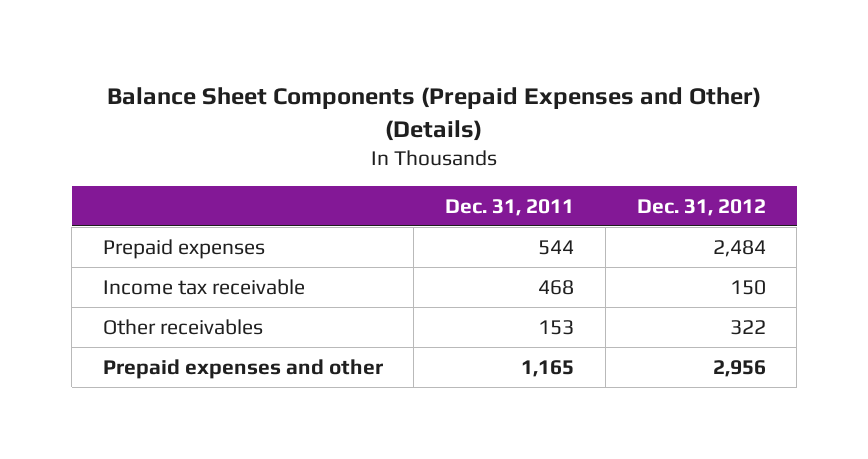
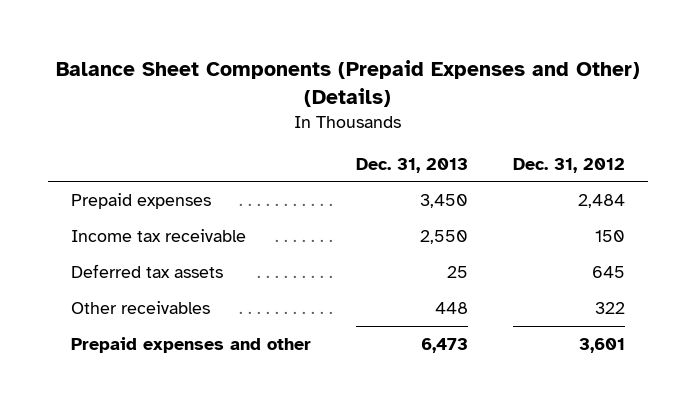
[445,198,575,216] Dec. 31, 2011 -> none
none -> [355,157,468,173] Dec. 31, 2013
none -> [70,263,223,278] Deferred tax assets
[712,359,766,377] 2,956 -> [578,337,625,353] 3,601

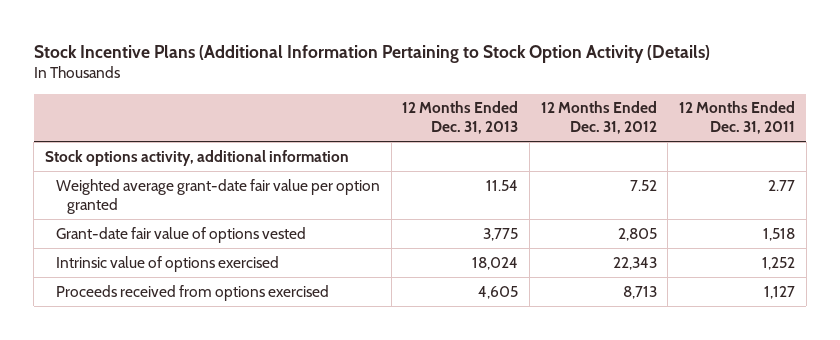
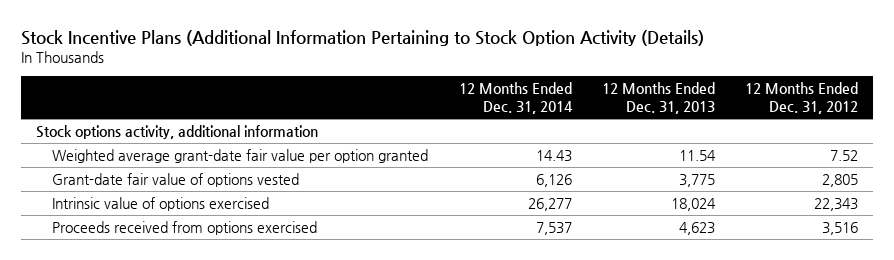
[679,101,796,135] 12 Months Ended Dec. 31, 2011 -> none
none -> [458,82,573,115] 12 Months Ended Dec. 31, 2014
[478,285,519,299] 4,605 -> [678,221,715,235] 4,623
[622,285,657,299] 8,713 -> [822,221,859,235] 3,516

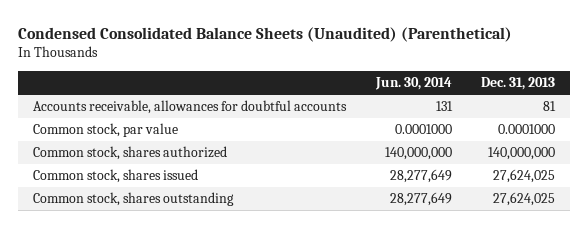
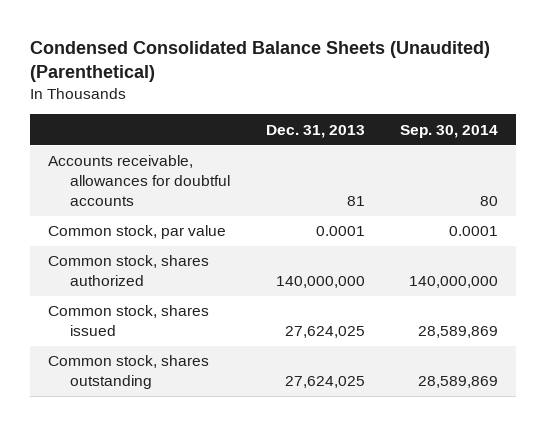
[374,77,452,91] Jun. 30, 2014 -> none
none -> [400,124,499,138] Sep. 30, 2014
[498,124,556,135] 0.0001000 -> [315,226,365,237] 0.0001

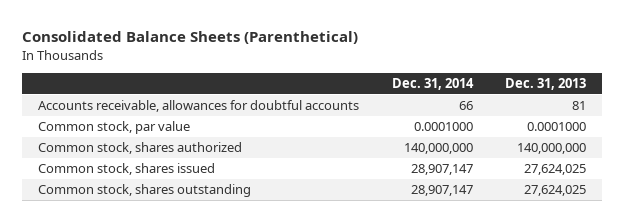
[29,40,490,82] Condensed Consolidated Balance Sheets (Unaudited) (Parenthetical) -> [22,31,359,45] Consolidated Balance Sheets (Parenthetical)
[400,124,499,138] Sep. 30, 2014 -> none
none -> [391,77,474,90] Dec. 31, 2014
[315,226,365,237] 0.0001 -> [526,122,586,132] 0.0001000

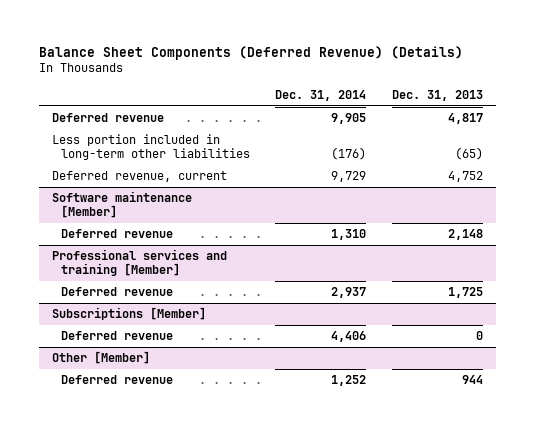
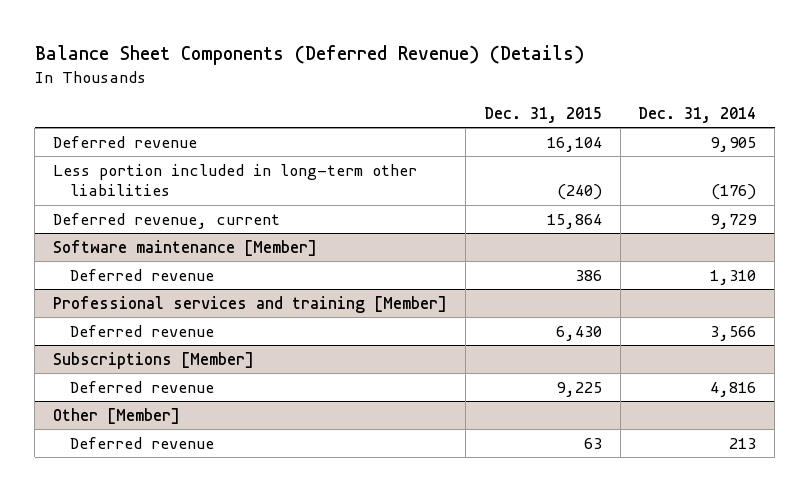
[391,89,483,101] Dec. 31, 2013 -> none
none -> [483,106,602,123] Dec. 31, 2015
[331,287,367,299] 2,937 -> [710,325,757,341] 3,566
[331,331,367,343] 4,406 -> [710,381,757,397] 4,816
[331,375,367,387] 1,252 -> [729,437,757,449] 213

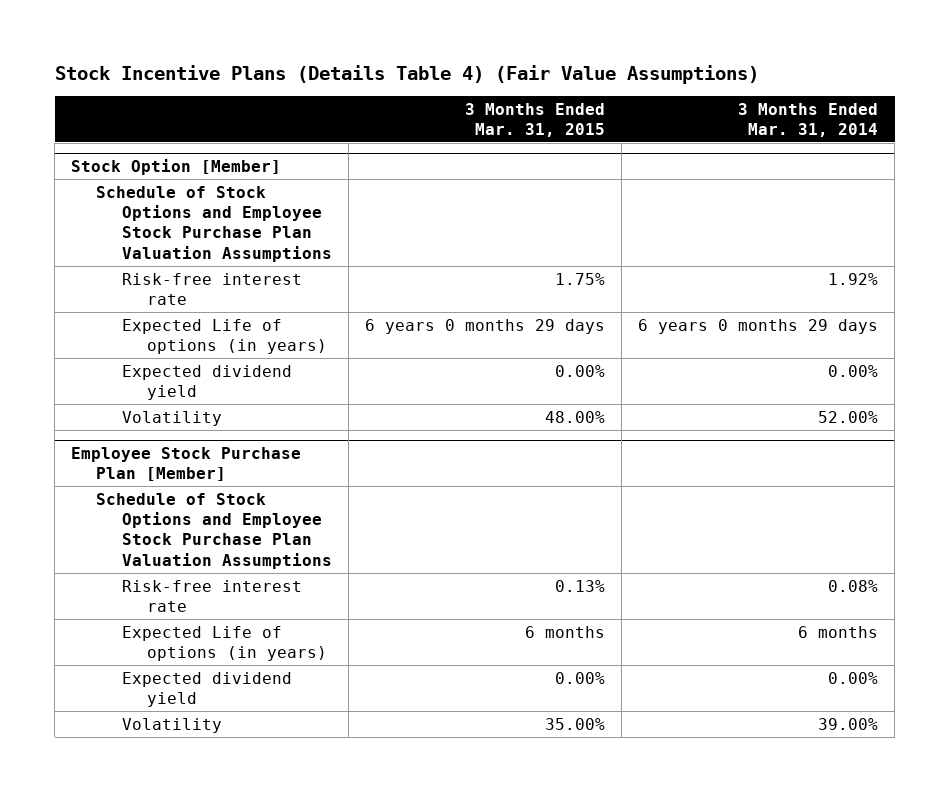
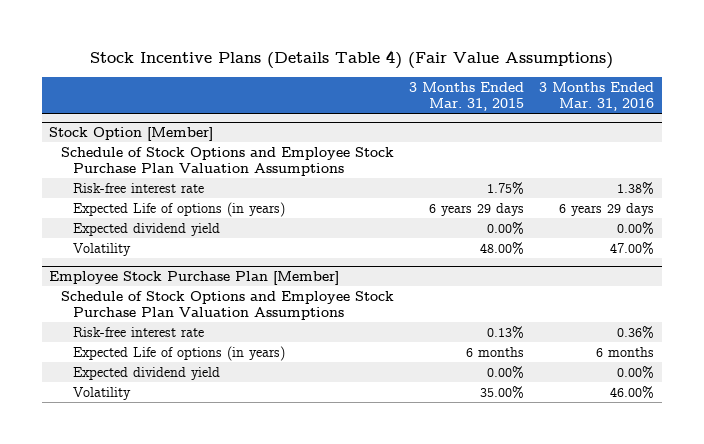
[738,102,879,137] 3 Months Ended Mar. 31, 2014 -> none
none -> [539,81,655,112] 3 Months Ended Mar. 31, 2016
[365,318,606,334] 6 years 0 months 29 days -> [429,202,525,216] 6 years 29 days

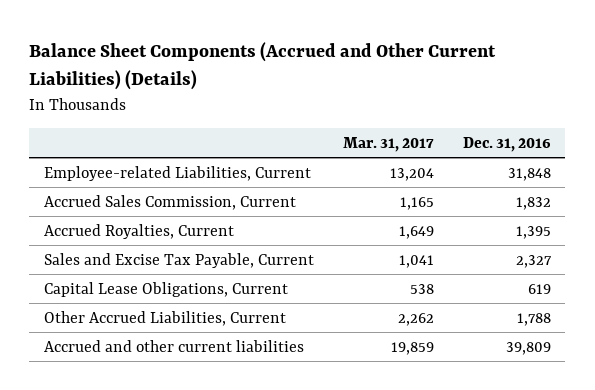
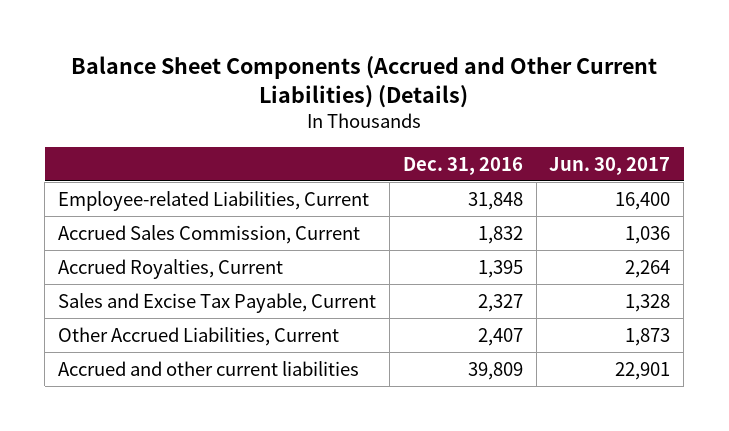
[342,136,434,152] Mar. 31, 2017 -> none
none -> [549,156,671,175] Jun. 30, 2017
[43,281,288,297] Capital Lease Obligations, Current -> none
[516,312,551,326] 1,788 -> [477,327,523,346] 2,407

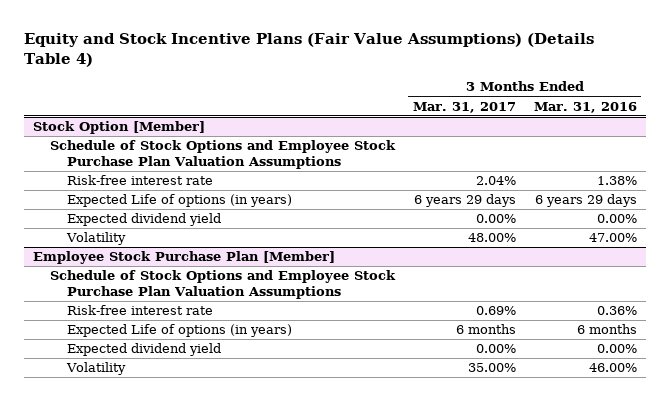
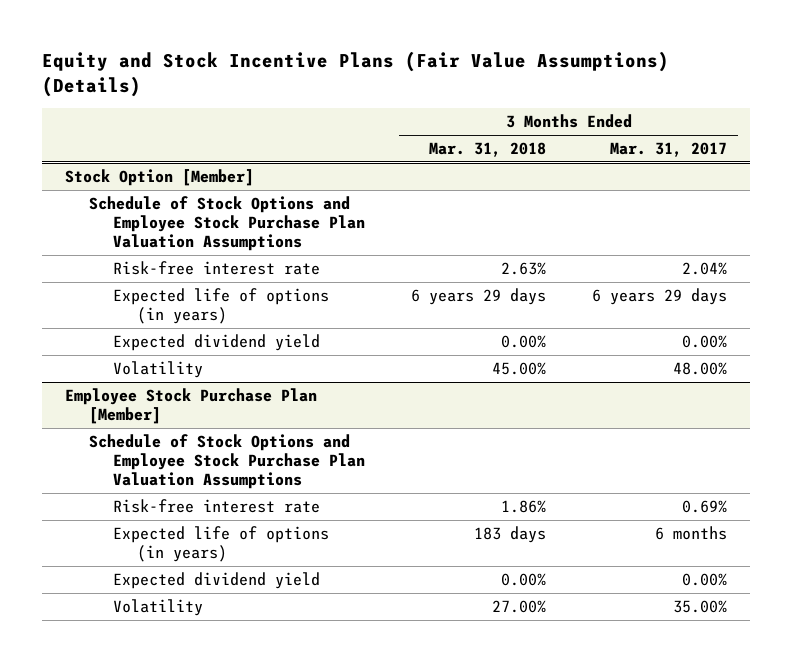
[24,32,595,67] Equity and Stock Incentive Plans (Fair Value Assumptions) (Details Table 4) -> [42,51,670,98] Equity and Stock Incentive Plans (Fair Value Assumptions) (Details)
[533,101,637,113] Mar. 31, 2016 -> none
none -> [428,142,546,158] Mar. 31, 2018
[66,194,292,208] Expected Life of options (in years) -> [112,288,329,325] Expected life of options (in years)
[66,324,292,338] Expected Life of options (in years) -> [112,526,329,563] Expected life of options (in years)

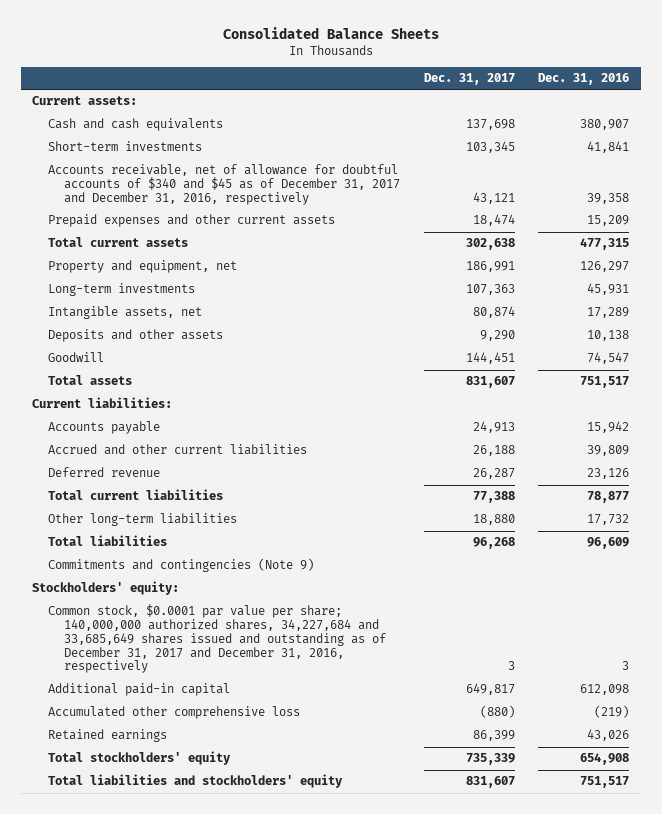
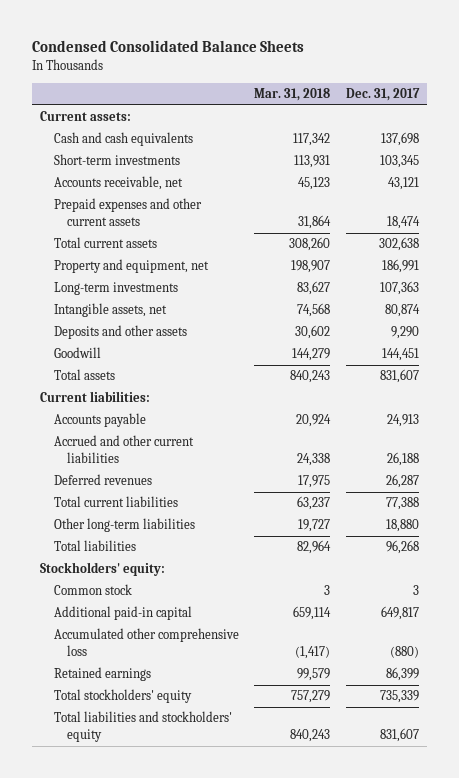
[222,26,439,39] Consolidated Balance Sheets -> [32,40,305,53] Condensed Consolidated Balance Sheets
[538,73,630,86] Dec. 31, 2016 -> none
none -> [254,88,331,102] Mar. 31, 2018
[48,164,400,205] Accounts receivable, net of allowance for doubtful accounts of $340 and $45 as of December 31, 2017 and December 31, 2016, respectively -> [53,176,183,191] Accounts receivable, net
[48,467,161,478] Deferred revenue -> [53,474,152,486] Deferred revenues
[48,558,315,573] Commitments and contingencies (Note 9) -> none
[48,604,386,674] Common stock, $0.0001 par value per share; 140,000,000 authorized shares, 34,227,684 and 33,685,649 shares issued and outstanding as of December 31, 2017 and December 31, 2016, respectively -> [53,584,132,596] Common stock

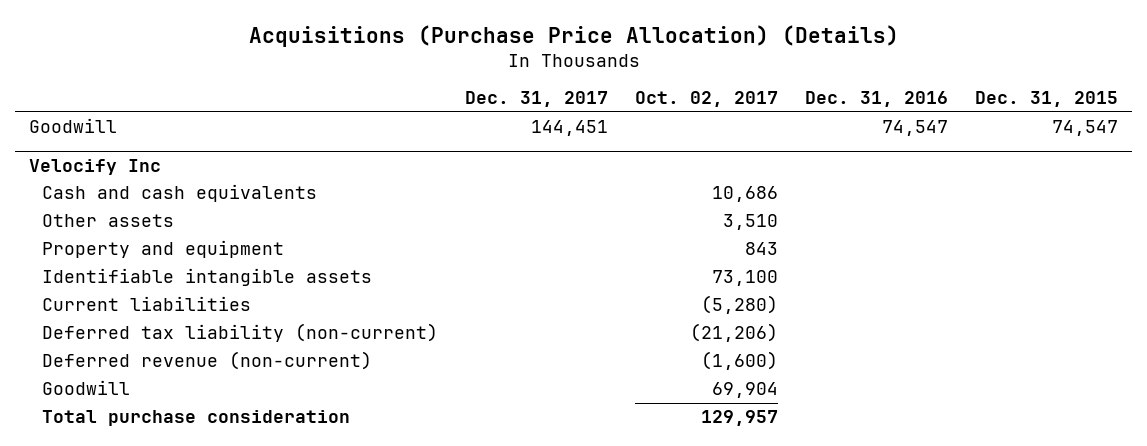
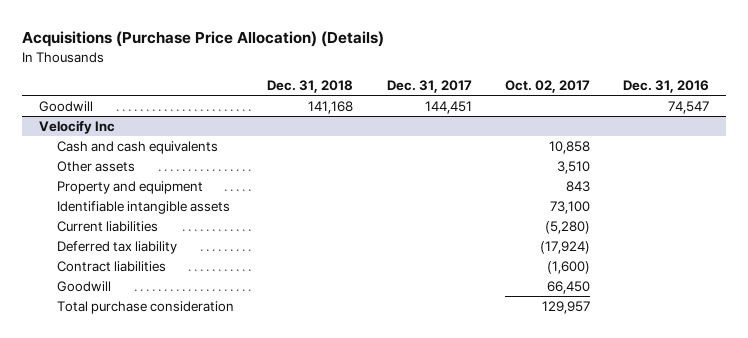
[975,91,1119,108] Dec. 31, 2015 -> none
none -> [267,80,354,94] Dec. 31, 2018
[712,186,779,203] 10,686 -> [548,140,590,154] 10,858
[42,323,439,343] Deferred tax liability (non-current) -> [56,240,177,254] Deferred tax liability
[690,323,779,343] (21,206) -> [539,240,590,254] (17,924)
[42,351,373,371] Deferred revenue (non-current) -> [56,260,166,272] Contract liabilities
[712,382,779,399] 69,904 -> [546,280,590,294] 66,450

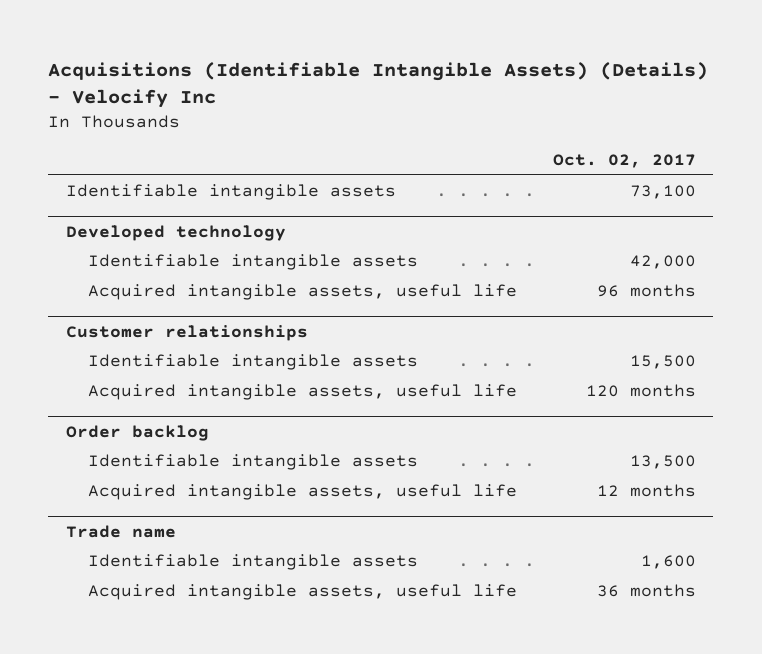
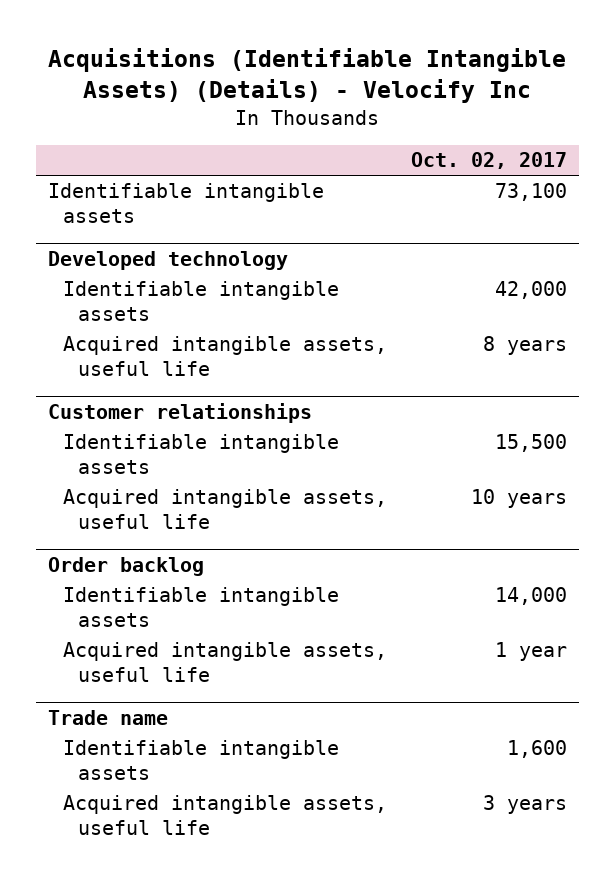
[596,284,696,298] 96 months -> [483,336,568,356] 8 years
[585,384,696,398] 120 months -> [471,489,568,509] 10 years
[629,455,696,470] 13,500 -> [495,587,568,606] 14,000
[596,484,696,498] 12 months -> [495,642,568,662] 1 year
[596,584,696,598] 36 months -> [483,795,568,815] 3 years

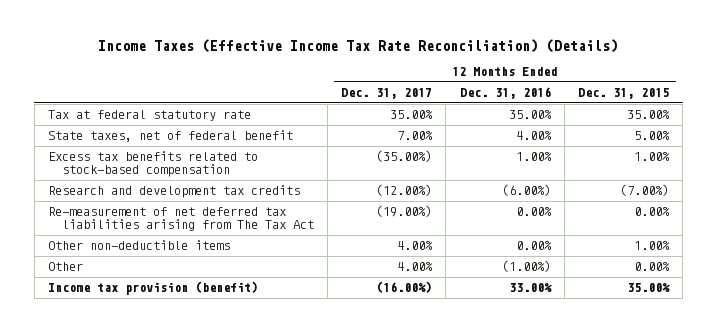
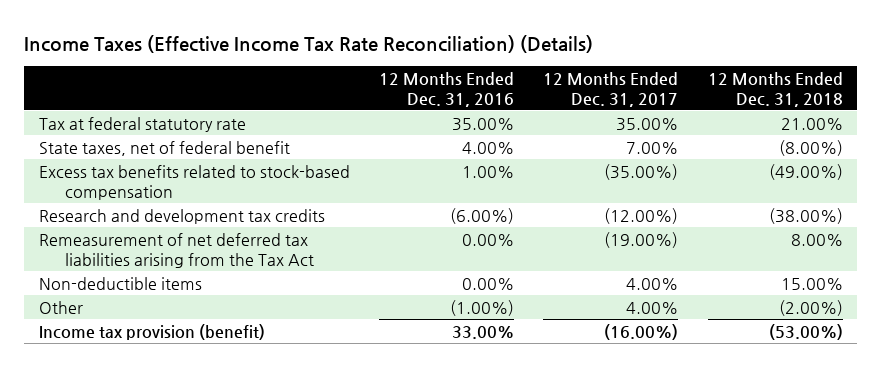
[577,88,669,100] Dec. 31, 2015 -> none
none -> [707,71,843,107] 12 Months Ended Dec. 31, 2018
[47,207,314,232] Re-measurement of net deferred tax liabilities arising from The Tax Act -> [39,232,314,268] Remeasurement of net deferred tax liabilities arising from the Tax Act
[47,240,230,251] Other non-deductible items -> [39,276,203,290] Non-deductible items

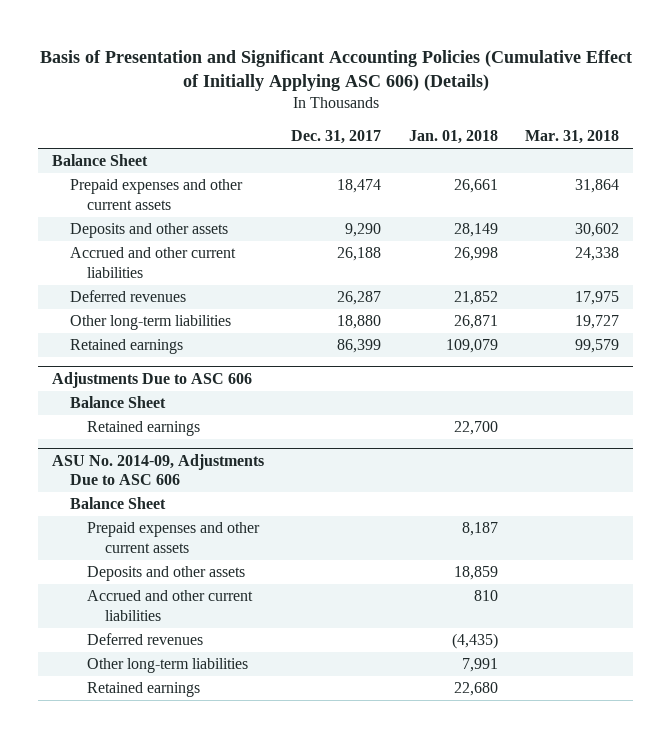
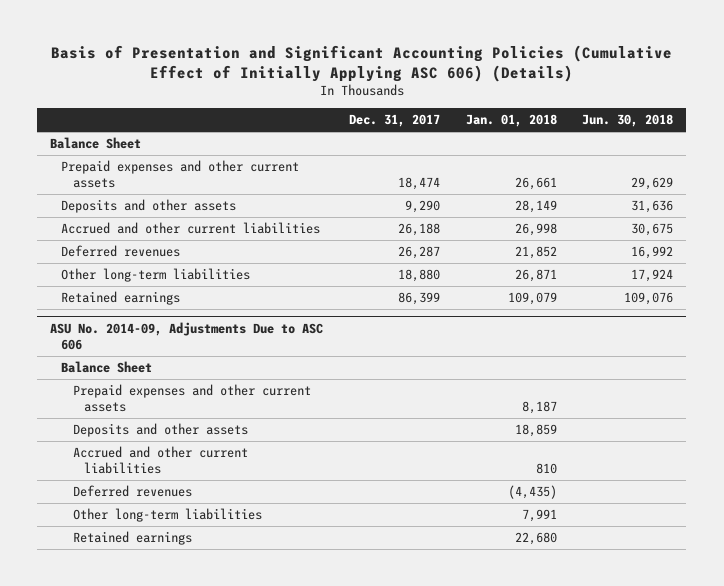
[525,130,620,145] Mar. 31, 2018 -> none
none -> [582,114,674,128] Jun. 30, 2018
[51,371,252,388] Adjustments Due to ASC 606 -> none
[69,396,166,409] Balance Sheet -> none
[87,421,201,437] Retained earnings -> none

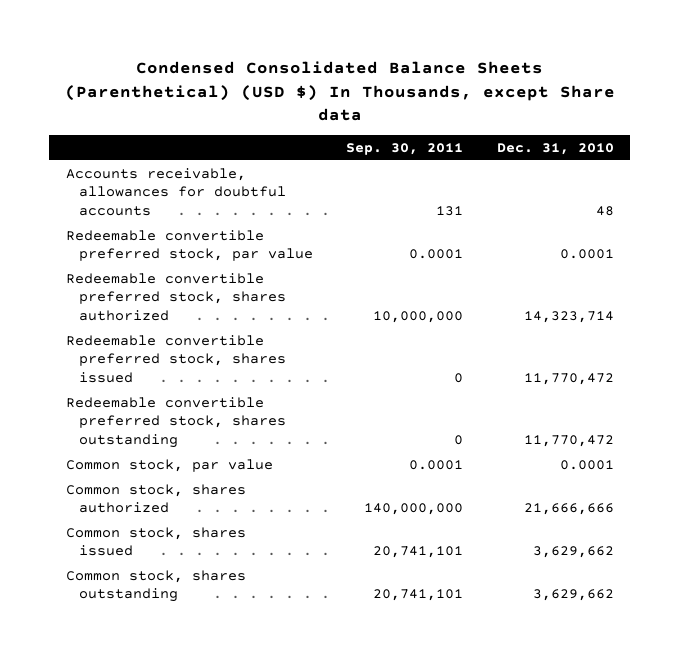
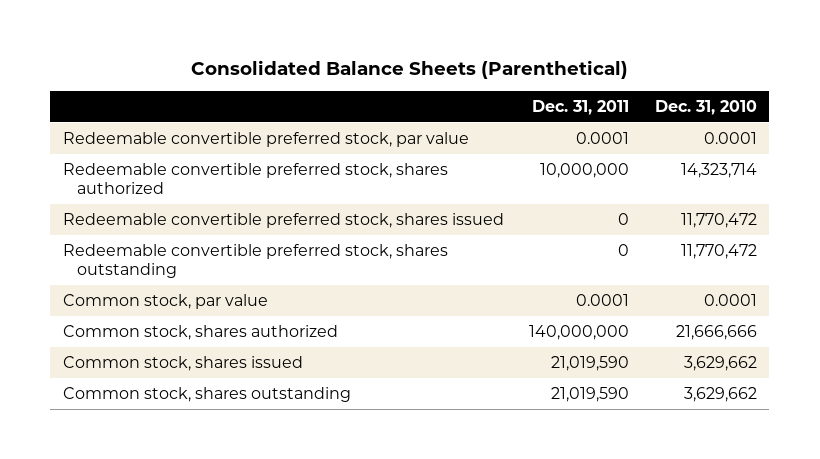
[64,61,615,122] Condensed Consolidated Balance Sheets (Parenthetical) (USD $) In Thousands, except Share data -> [190,60,628,80] Consolidated Balance Sheets (Parenthetical)
[346,143,464,156] Sep. 30, 2011 -> none
none -> [532,100,630,116] Dec. 31, 2011
[66,167,287,216] Accounts receivable, allowances for doubtful accounts -> none

